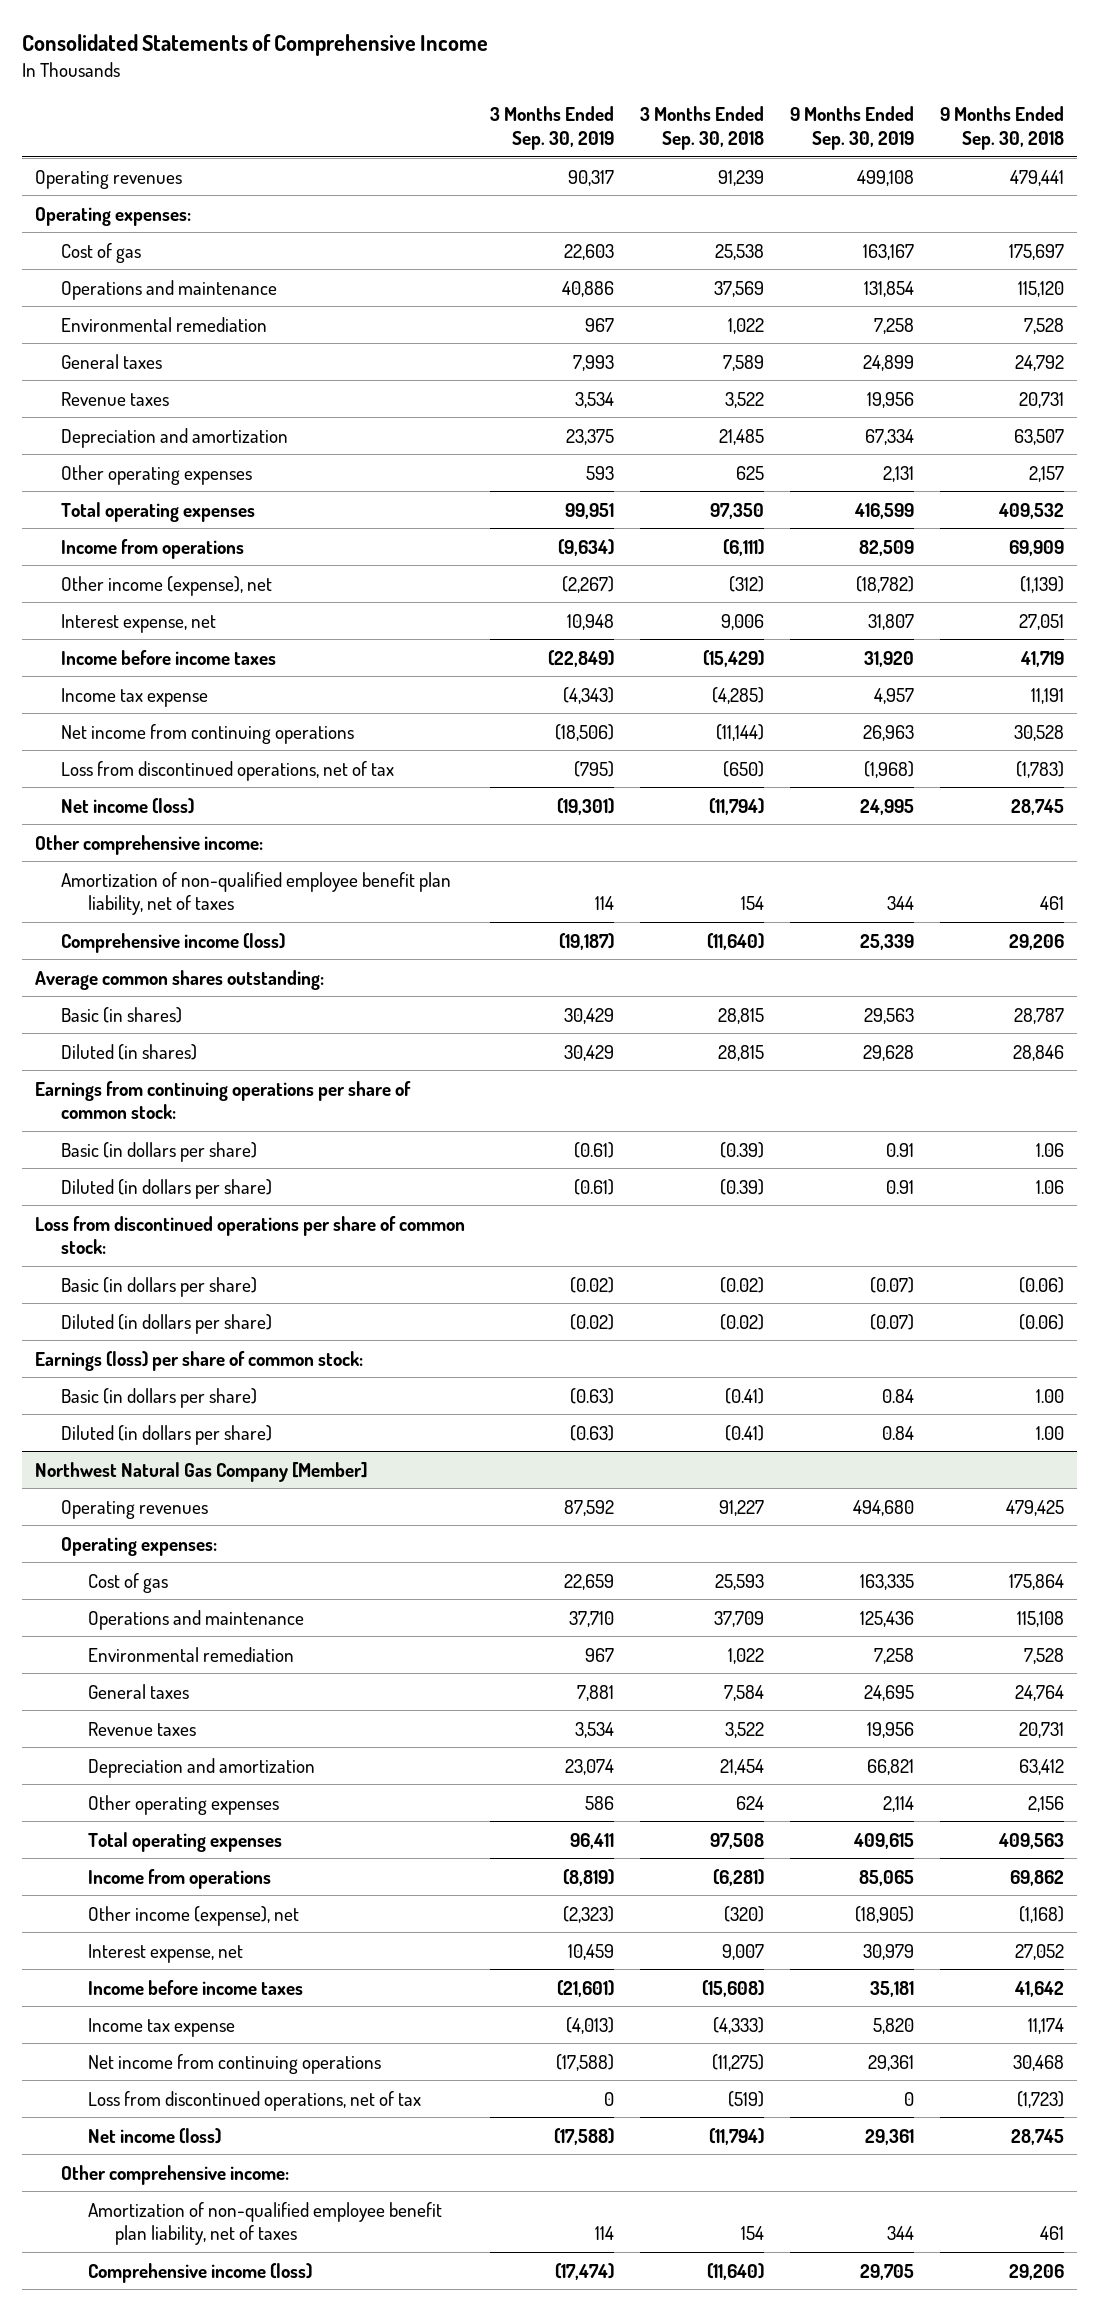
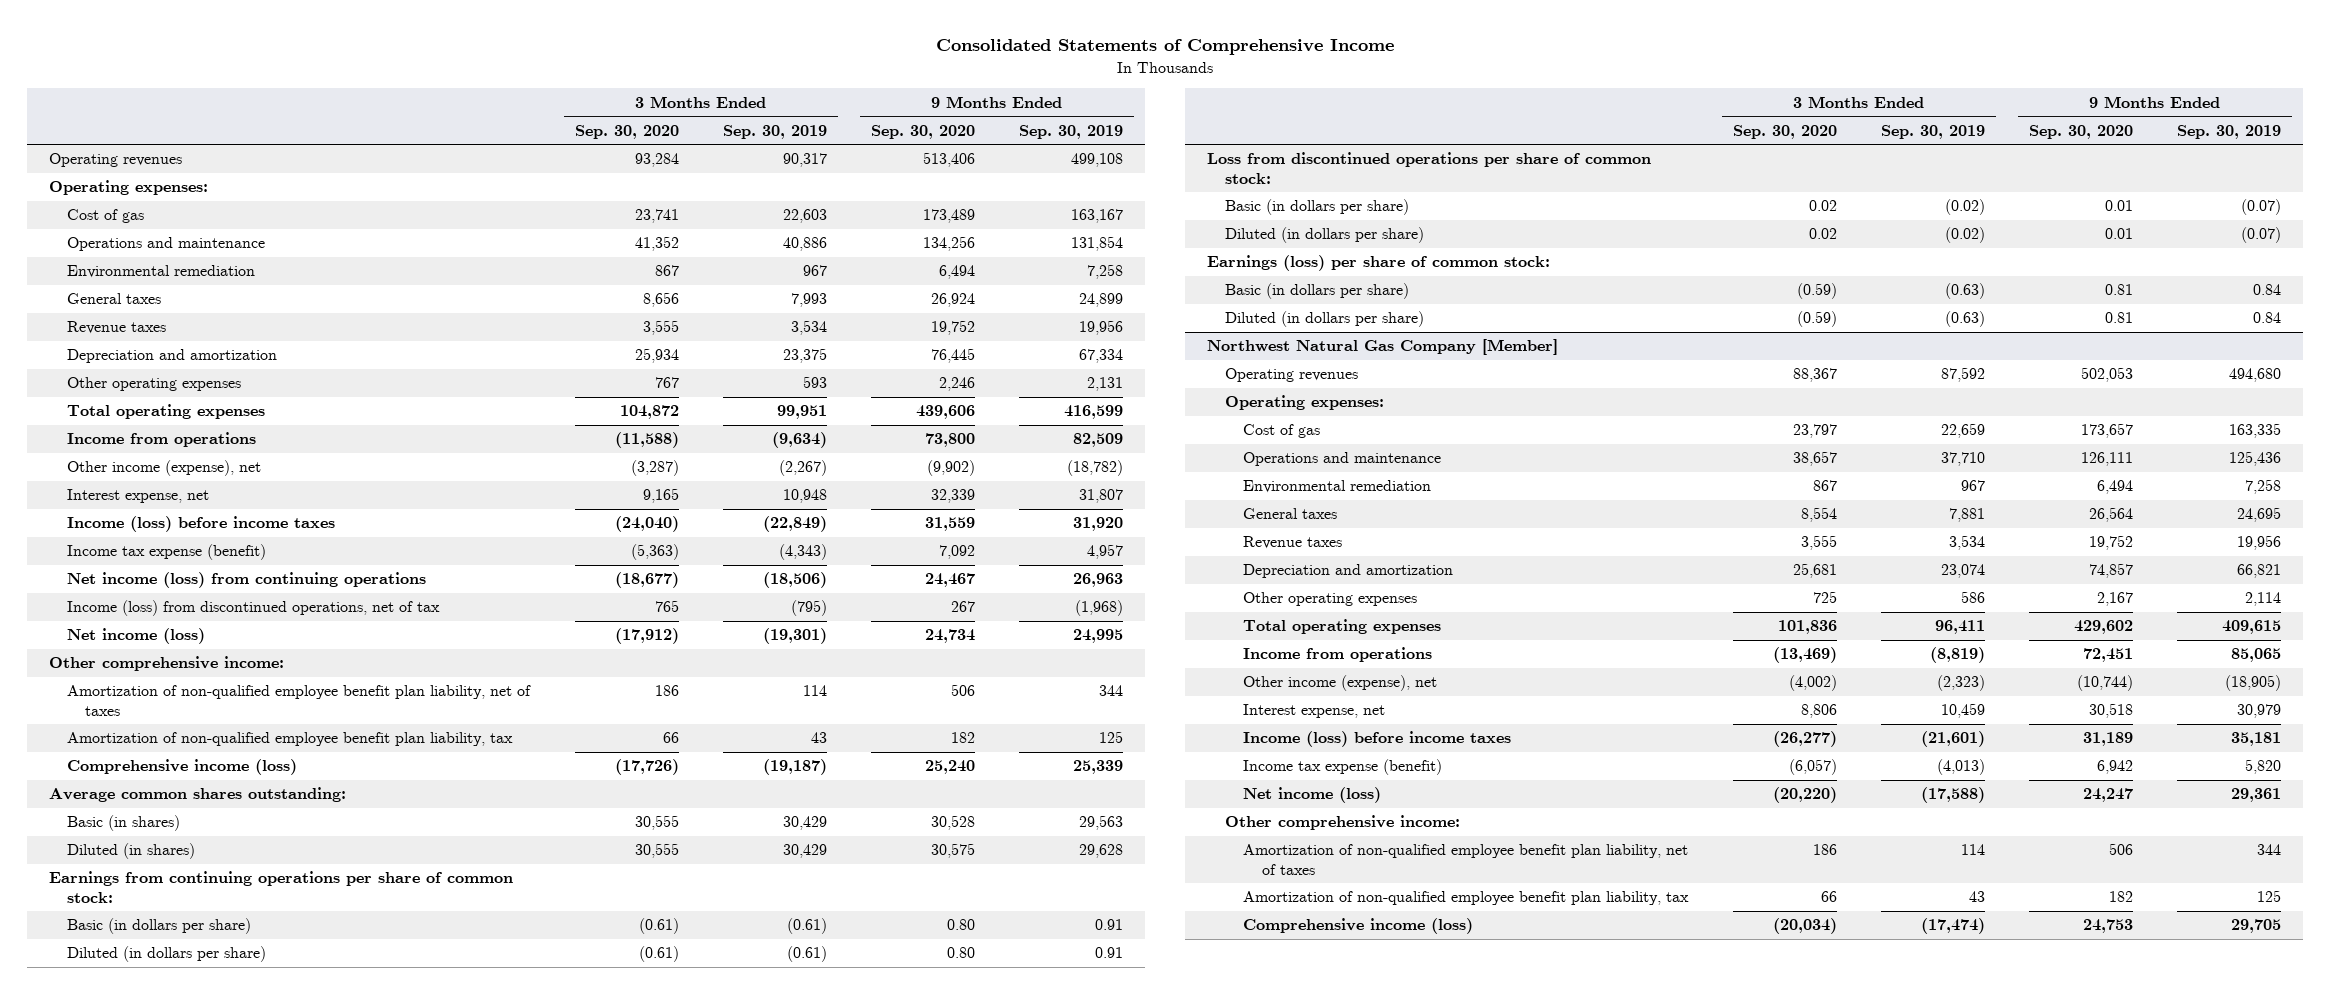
[640,106,765,150] 3 Months Ended Sep. 30, 2018 -> none
[939,106,1064,150] 9 Months Ended Sep. 30, 2018 -> none
none -> [574,124,679,139] Sep. 30, 2020
none -> [871,124,976,139] Sep. 30, 2020
[61,649,277,665] Income before income taxes -> [67,516,336,533] Income (loss) before income taxes
[61,687,209,707] Income tax expense -> [67,544,267,561] Income tax expense (benefit)
[61,723,355,744] Net income from continuing operations -> [67,572,427,589] Net income (loss) from continuing operations
[61,760,395,781] Loss from discontinued operations, net of tax -> [67,600,441,617] Income (loss) from discontinued operations, net of tax
none -> [67,732,514,747] Amortization of non-qualified employee benefit plan liability, tax
[88,2053,382,2074] Net income from continuing operations -> none
[88,2090,422,2111] Loss from discontinued operations, net of tax -> none
[88,1979,304,1995] Income before income taxes -> [1243,731,1512,748] Income (loss) before income taxes
[88,2017,236,2037] Income tax expense -> [1243,759,1443,776] Income tax expense (benefit)
none -> [1243,891,1690,906] Amortization of non-qualified employee benefit plan liability, tax

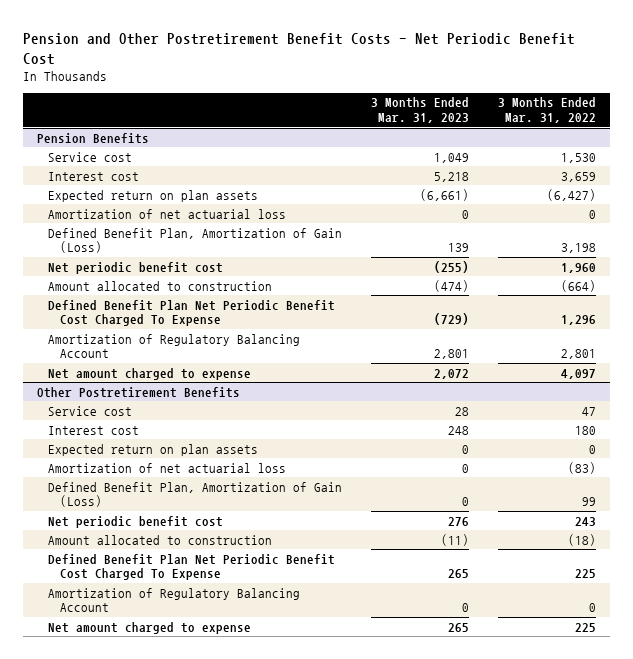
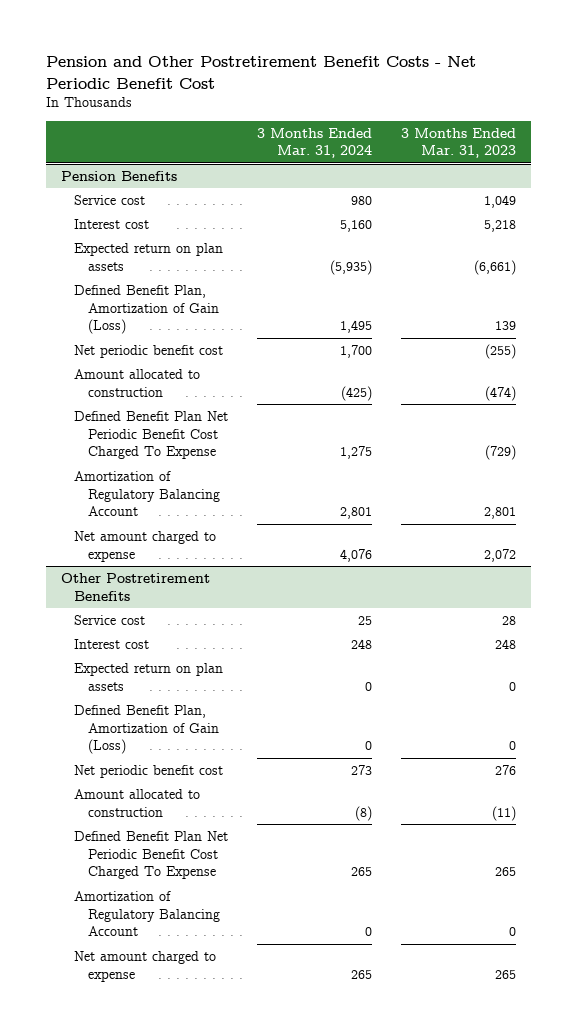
[497,97,596,124] 3 Months Ended Mar. 31, 2022 -> none
none -> [257,127,373,159] 3 Months Ended Mar. 31, 2024
[48,208,287,219] Amortization of net actuarial loss -> none
[48,462,287,473] Amortization of net actuarial loss -> none

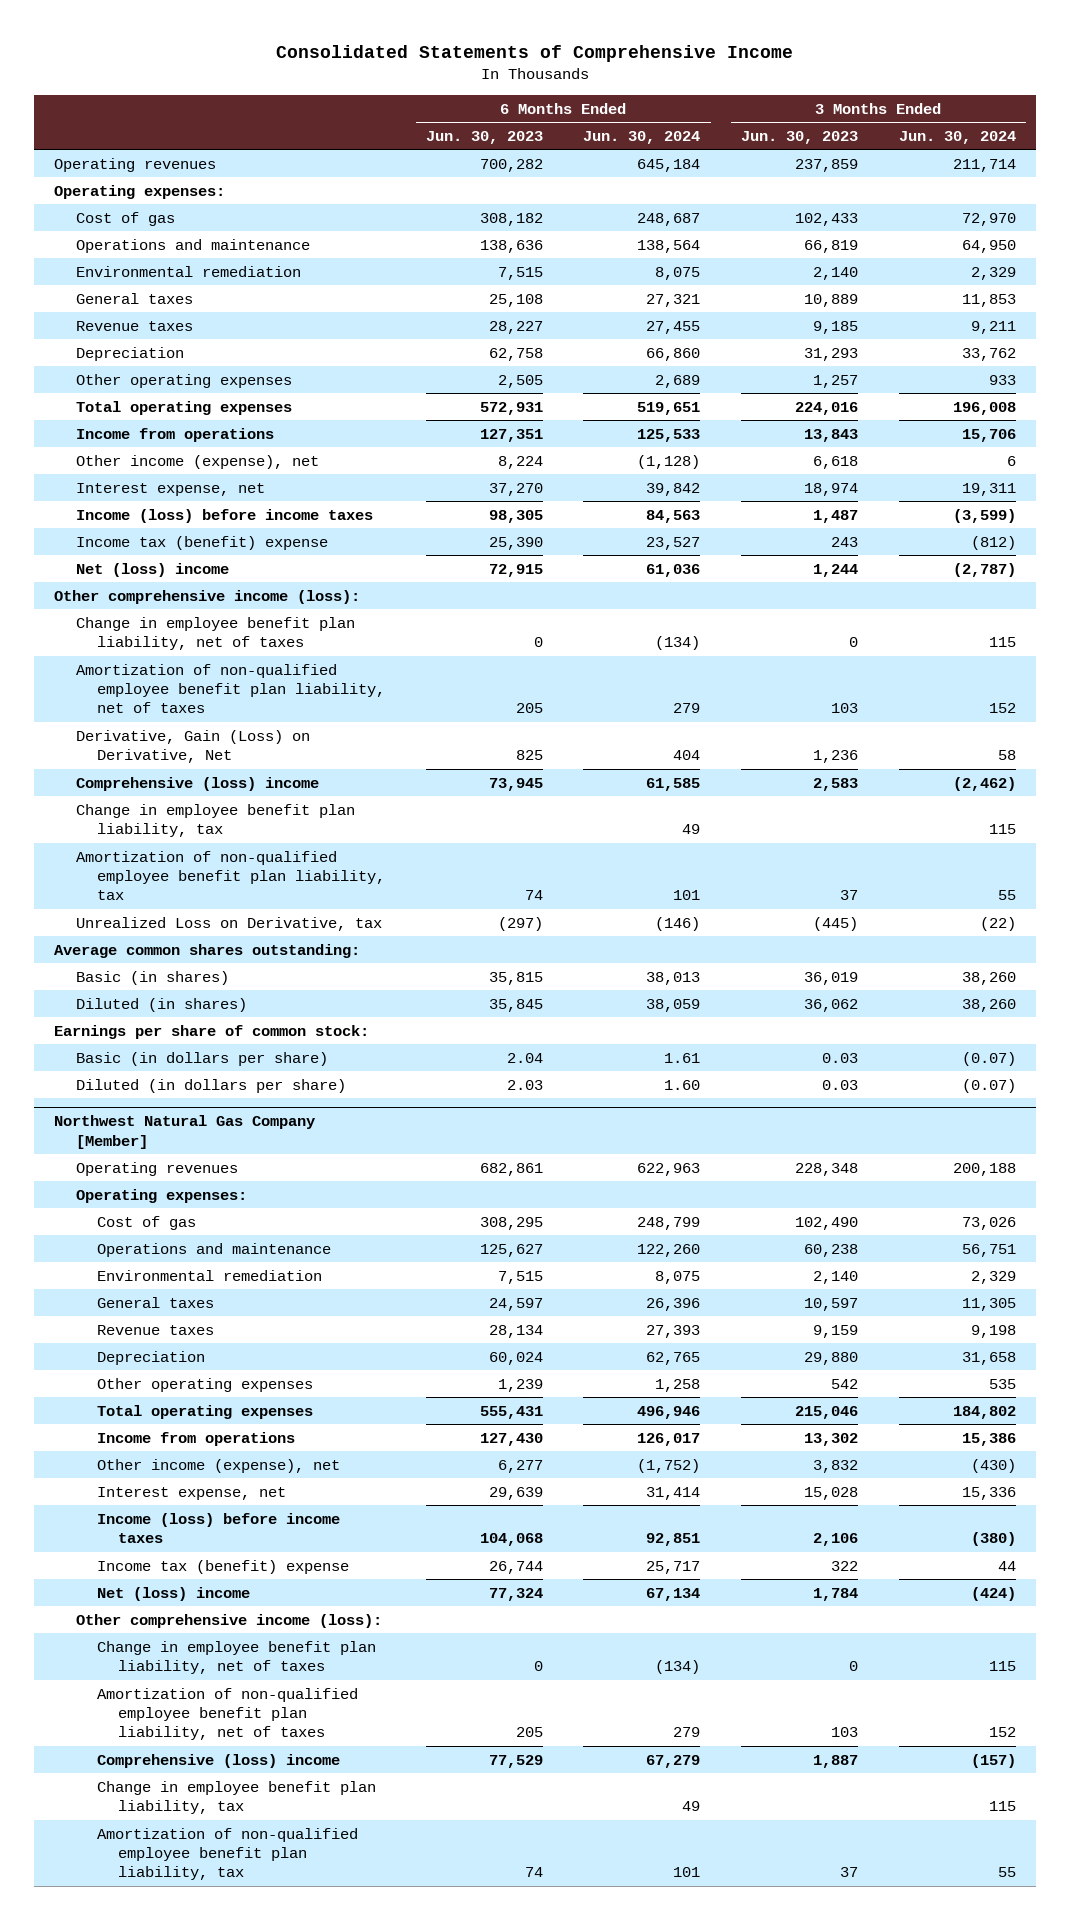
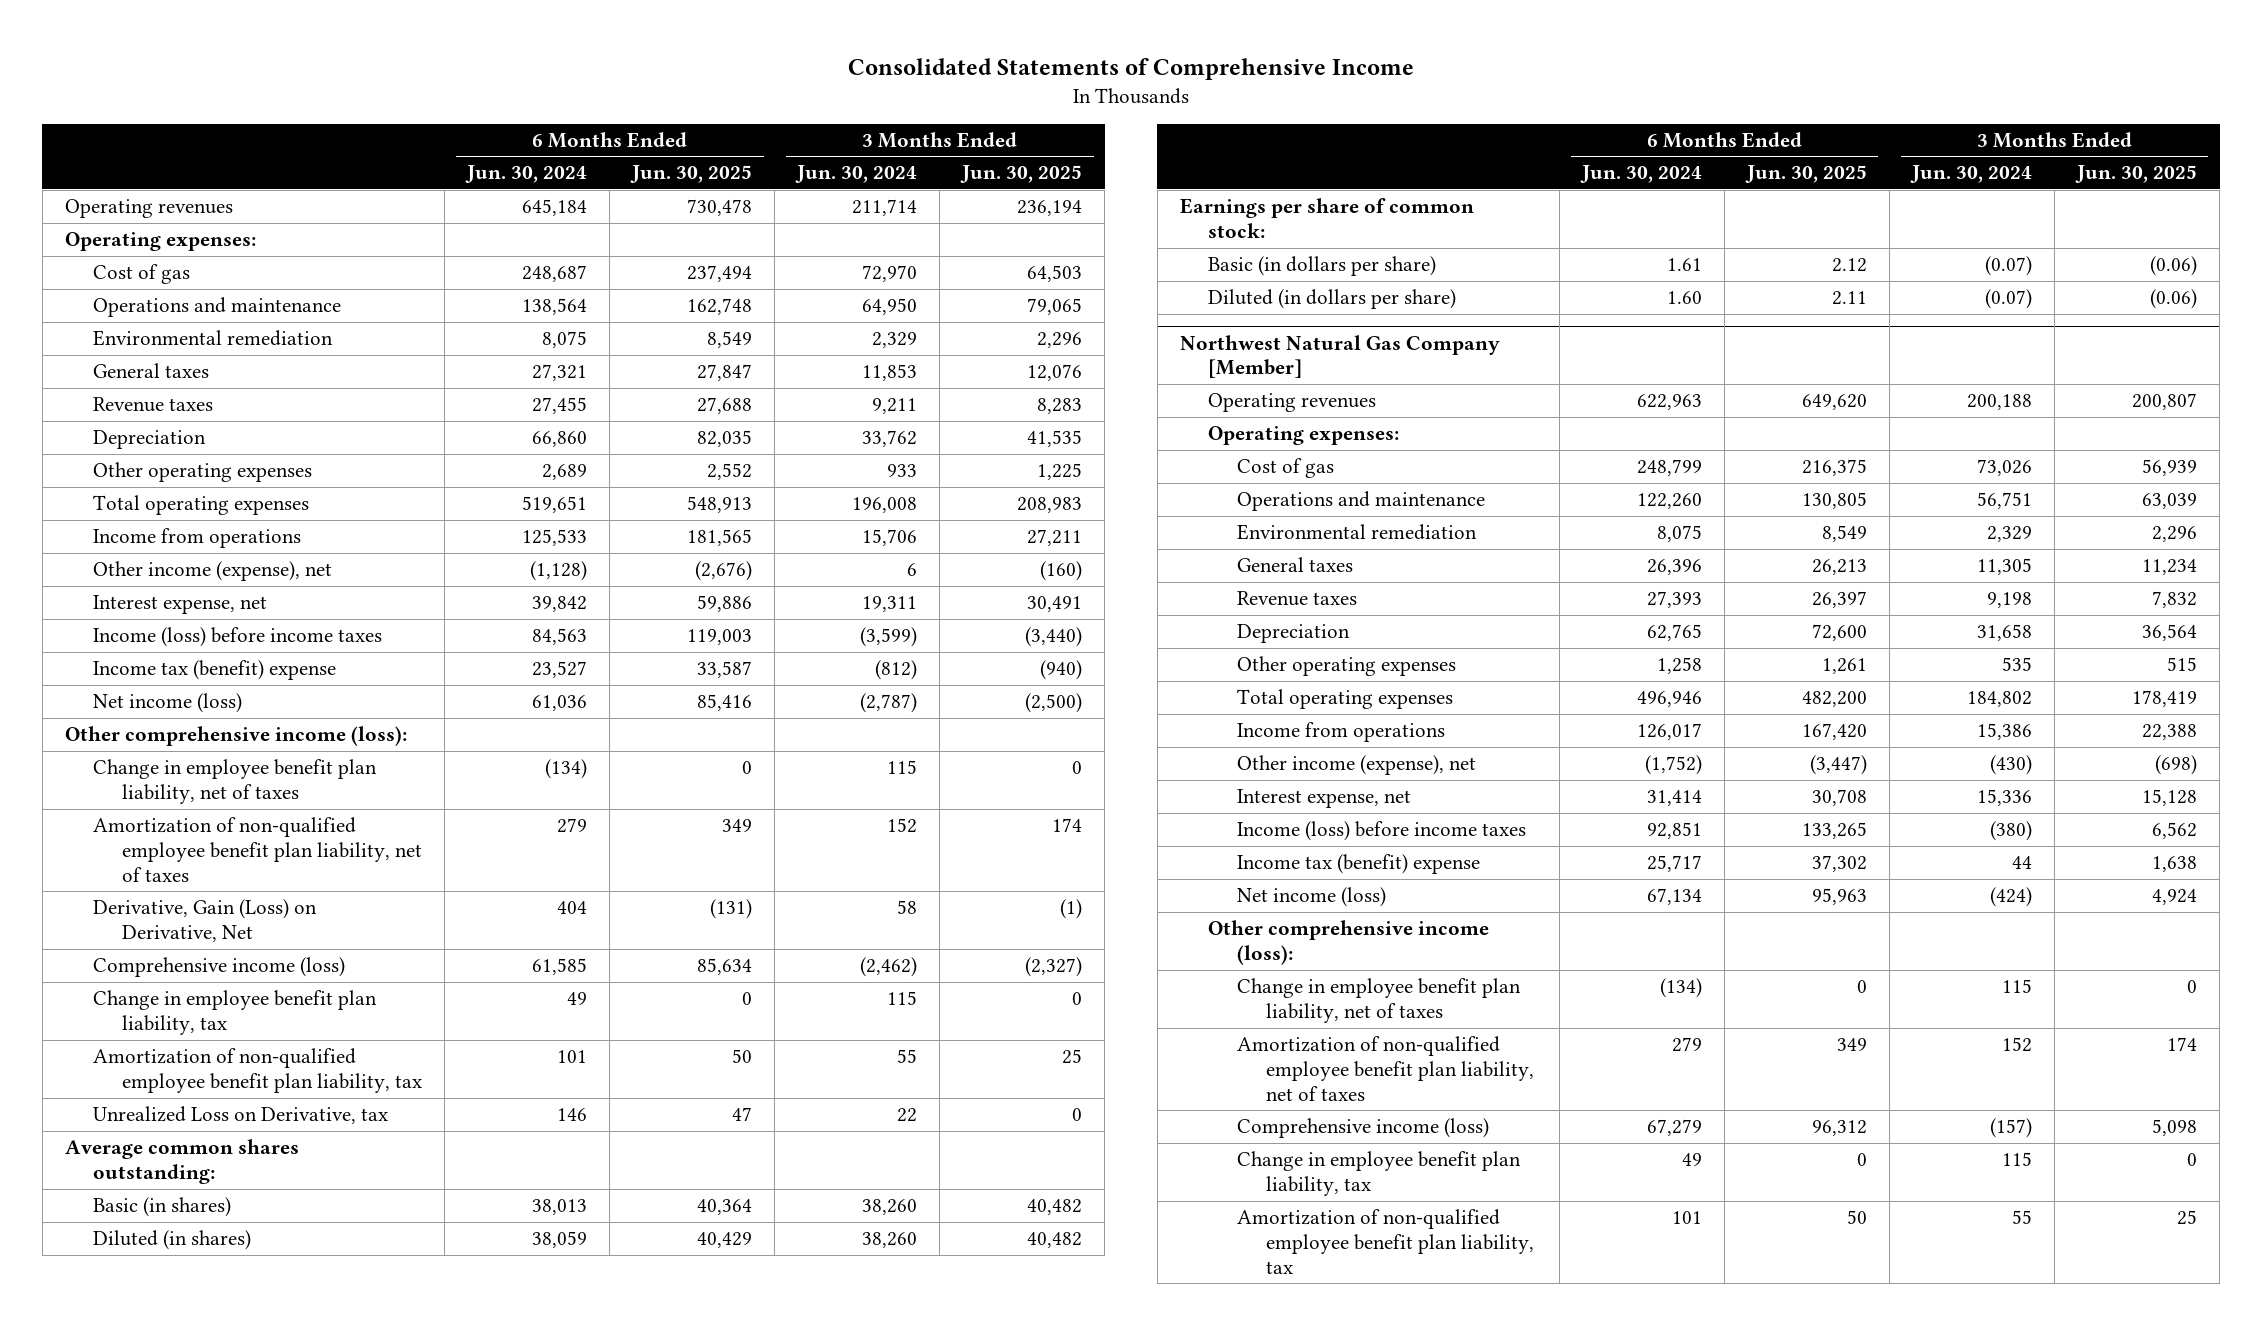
[425,130,543,144] Jun. 30, 2023 -> none
[741,130,859,144] Jun. 30, 2023 -> none
none -> [630,165,753,184] Jun. 30, 2025
none -> [960,165,1083,184] Jun. 30, 2025
[75,562,229,577] Net (loss) income -> [93,693,243,714] Net income (loss)
[75,776,319,791] Comprehensive (loss) income -> [93,957,346,978] Comprehensive income (loss)
[655,916,701,931] (146) -> [557,1108,588,1122] 146
[979,916,1016,931] (22) -> [897,1108,918,1123] 22
[97,1586,251,1601] Net (loss) income -> [1237,887,1387,908] Net income (loss)
[97,1753,341,1768] Comprehensive (loss) income -> [1237,1118,1490,1139] Comprehensive income (loss)

